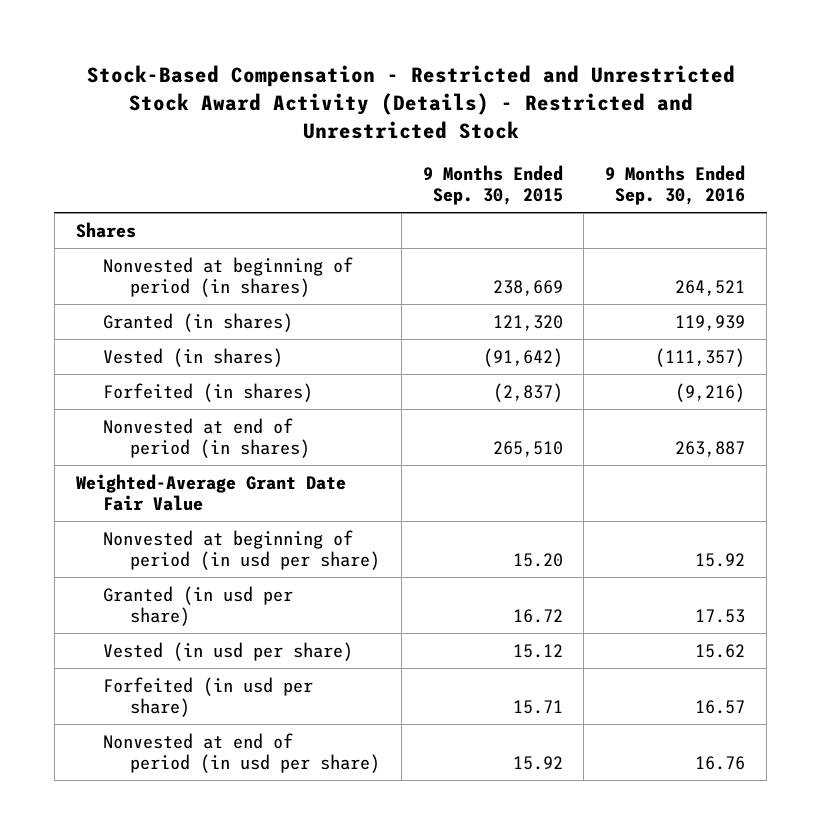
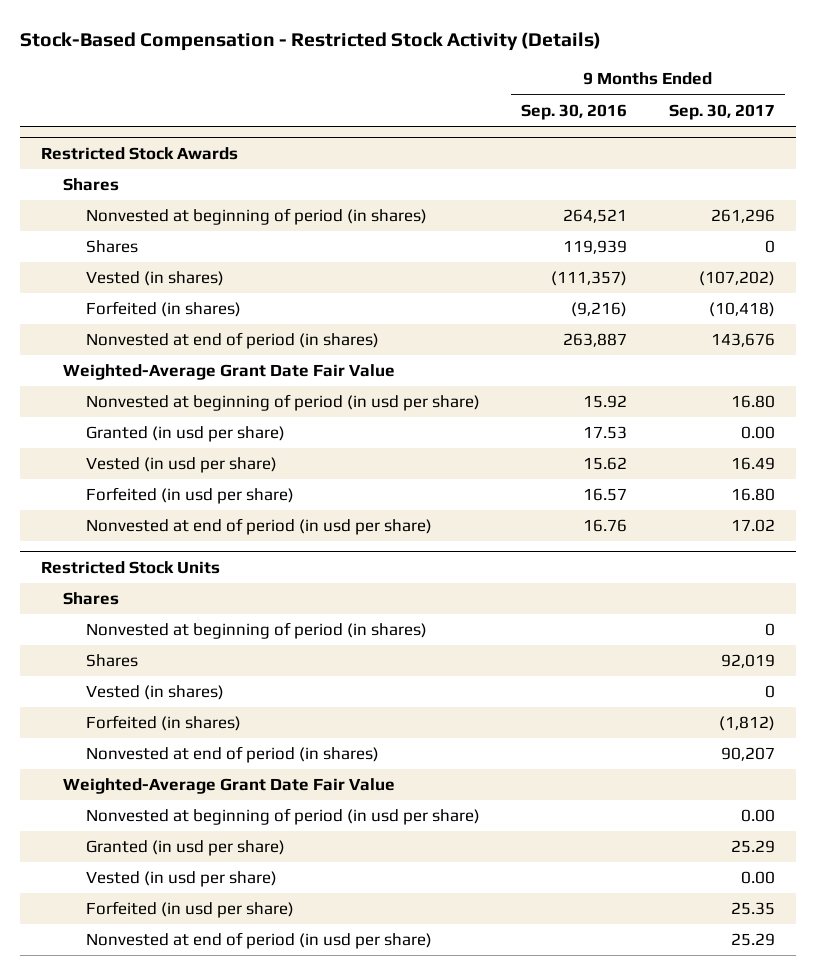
[86,65,735,140] Stock-Based Compensation - Restricted and Unrestricted Stock Award Activity (Details) - Restricted and Unrestricted Stock -> [19,32,601,52] Stock-Based Compensation - Restricted Stock Activity (Details)
[422,165,563,206] 9 Months Ended Sep. 30, 2015 -> none
none -> [668,103,775,120] Sep. 30, 2017
none -> [40,146,238,160] Restricted Stock Awards
[102,312,293,332] Granted (in shares) -> [86,240,139,254] Shares
none -> [40,560,220,574] Restricted Stock Units
none -> [63,592,120,606] Shares
none -> [86,622,428,640] Nonvested at beginning of period (in shares)
none -> [86,654,139,668] Shares
none -> [86,685,225,701] Vested (in shares)
none -> [86,715,242,732] Forfeited (in shares)
none -> [86,746,380,764] Nonvested at end of period (in shares)
none -> [63,778,396,795] Weighted-Average Grant Date Fair Value
none -> [86,808,481,826] Nonvested at beginning of period (in usd per share)
none -> [86,840,286,857] Granted (in usd per share)
none -> [86,871,278,888] Vested (in usd per share)
none -> [86,901,295,919] Forfeited (in usd per share)
none -> [86,932,433,950] Nonvested at end of period (in usd per share)

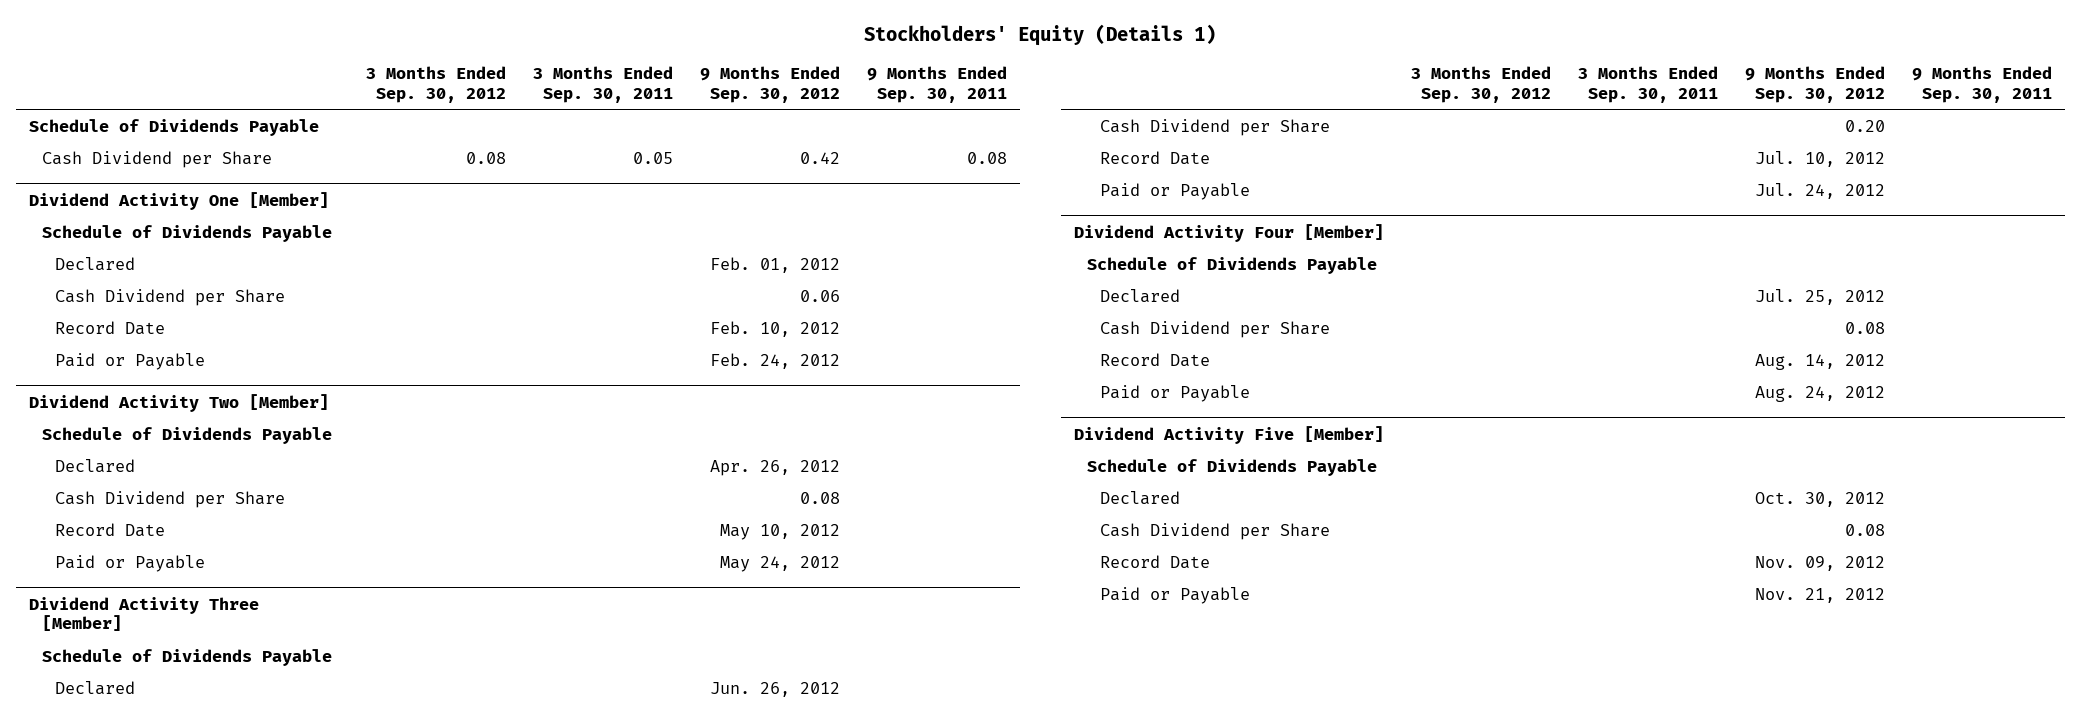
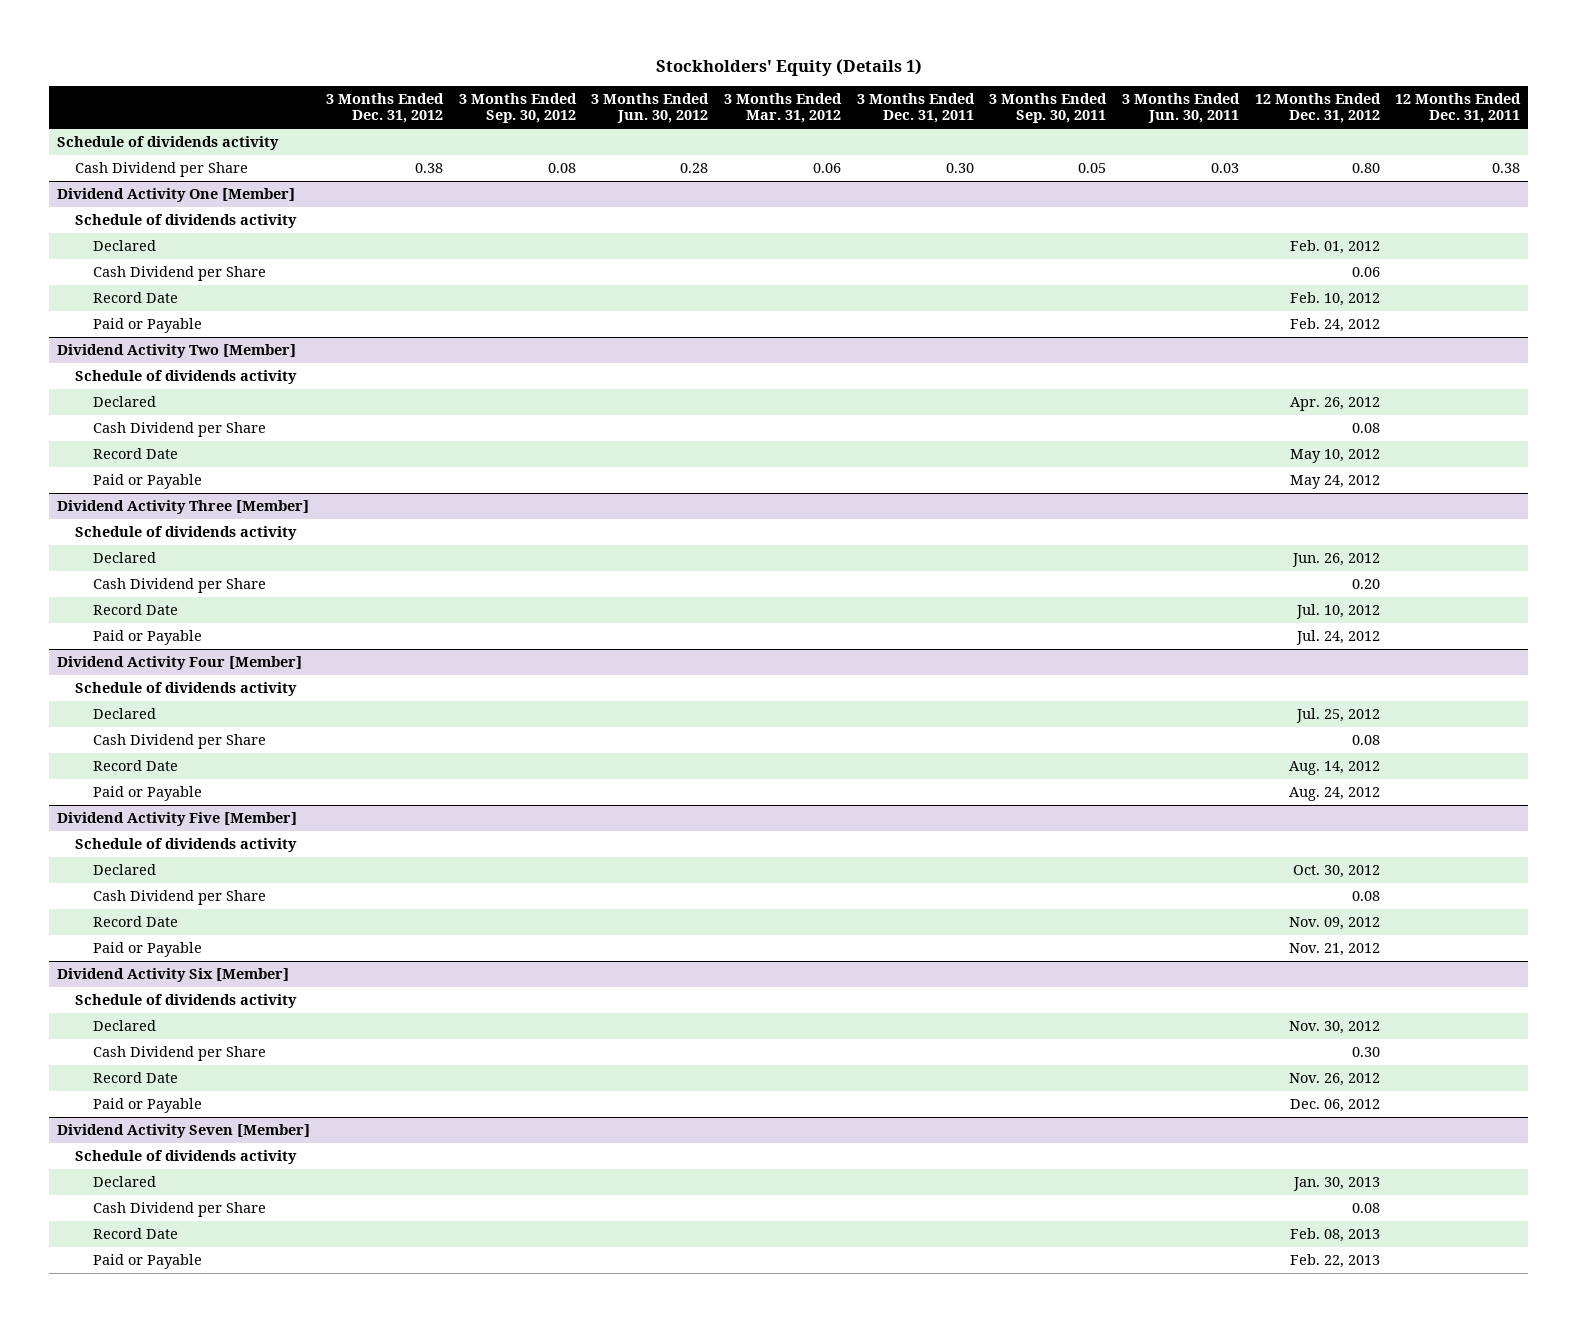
[699,65,840,103] 9 Months Ended Sep. 30, 2012 -> none
[866,65,1007,103] 9 Months Ended Sep. 30, 2011 -> none
none -> [325,92,444,124] 3 Months Ended Dec. 31, 2012
none -> [591,92,710,124] 3 Months Ended Jun. 30, 2012
none -> [723,92,842,124] 3 Months Ended Mar. 31, 2012
none -> [856,92,975,124] 3 Months Ended Dec. 31, 2011
none -> [1122,92,1241,124] 3 Months Ended Jun. 30, 2011
none -> [1254,92,1381,124] 12 Months Ended Dec. 31, 2012
none -> [1395,92,1522,124] 12 Months Ended Dec. 31, 2011
[29,118,320,136] Schedule of Dividends Payable -> [57,136,280,151] Schedule of dividends activity
[42,224,333,242] Schedule of Dividends Payable -> [75,214,298,229] Schedule of dividends activity
[42,426,333,444] Schedule of Dividends Payable -> [75,370,298,385] Schedule of dividends activity
[42,648,333,666] Schedule of Dividends Payable -> [75,526,298,541] Schedule of dividends activity
[1087,256,1378,274] Schedule of Dividends Payable -> [75,682,298,697] Schedule of dividends activity
[1087,458,1378,476] Schedule of Dividends Payable -> [75,838,298,853] Schedule of dividends activity
none -> [57,968,290,983] Dividend Activity Six [Member]
none -> [75,994,298,1009] Schedule of dividends activity
none -> [92,1020,156,1032] Declared
none -> [92,1046,266,1062] Cash Dividend per Share
none -> [92,1072,178,1084] Record Date
none -> [92,1098,202,1114] Paid or Payable
none -> [57,1124,311,1139] Dividend Activity Seven [Member]
none -> [75,1150,298,1165] Schedule of dividends activity
none -> [92,1176,156,1188] Declared
none -> [92,1202,266,1218] Cash Dividend per Share
none -> [92,1228,178,1240] Record Date
none -> [92,1254,202,1270] Paid or Payable

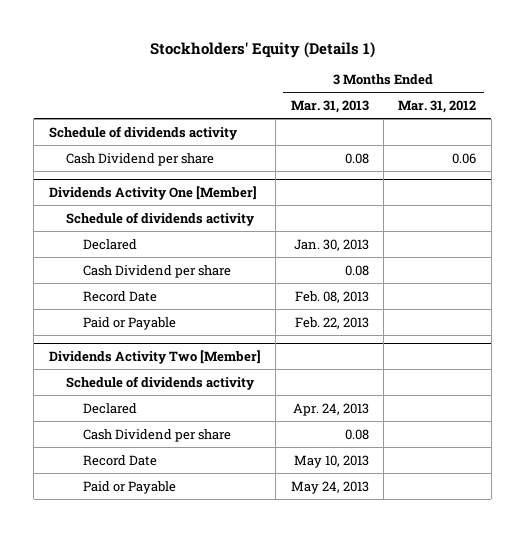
[325,92,444,124] 3 Months Ended Dec. 31, 2012 -> none
[458,92,577,124] 3 Months Ended Sep. 30, 2012 -> none
[591,92,710,124] 3 Months Ended Jun. 30, 2012 -> none
[856,92,975,124] 3 Months Ended Dec. 31, 2011 -> none
[989,92,1108,124] 3 Months Ended Sep. 30, 2011 -> none
[1122,92,1241,124] 3 Months Ended Jun. 30, 2011 -> none
[1254,92,1381,124] 12 Months Ended Dec. 31, 2012 -> none
[1395,92,1522,124] 12 Months Ended Dec. 31, 2011 -> none
none -> [290,99,369,113] Mar. 31, 2013
[75,162,249,178] Cash Dividend per Share -> [65,152,214,166] Cash Dividend per share
[57,188,296,203] Dividend Activity One [Member] -> [48,185,257,200] Dividends Activity One [Member]
[92,266,266,282] Cash Dividend per Share -> [83,264,232,278] Cash Dividend per share
[57,344,297,359] Dividend Activity Two [Member] -> [48,349,261,364] Dividends Activity Two [Member]
[92,422,266,438] Cash Dividend per Share -> [83,428,232,442] Cash Dividend per share
[57,500,310,515] Dividend Activity Three [Member] -> none
[75,526,298,541] Schedule of dividends activity -> none
[92,552,156,564] Declared -> none
[92,578,266,594] Cash Dividend per Share -> none
[92,604,178,616] Record Date -> none
[92,630,202,646] Paid or Payable -> none
[57,656,303,671] Dividend Activity Four [Member] -> none
[75,682,298,697] Schedule of dividends activity -> none
[92,708,156,720] Declared -> none
[92,734,266,750] Cash Dividend per Share -> none
[92,760,178,772] Record Date -> none
[92,786,202,802] Paid or Payable -> none
[57,812,298,827] Dividend Activity Five [Member] -> none
[75,838,298,853] Schedule of dividends activity -> none
[92,864,156,876] Declared -> none
[92,890,266,906] Cash Dividend per Share -> none
[92,916,178,928] Record Date -> none
[92,942,202,958] Paid or Payable -> none
[57,968,290,983] Dividend Activity Six [Member] -> none
[75,994,298,1009] Schedule of dividends activity -> none
[92,1020,156,1032] Declared -> none
[92,1046,266,1062] Cash Dividend per Share -> none
[92,1072,178,1084] Record Date -> none
[92,1098,202,1114] Paid or Payable -> none
[57,1124,311,1139] Dividend Activity Seven [Member] -> none
[75,1150,298,1165] Schedule of dividends activity -> none
[92,1176,156,1188] Declared -> none
[92,1202,266,1218] Cash Dividend per Share -> none
[92,1228,178,1240] Record Date -> none
[92,1254,202,1270] Paid or Payable -> none

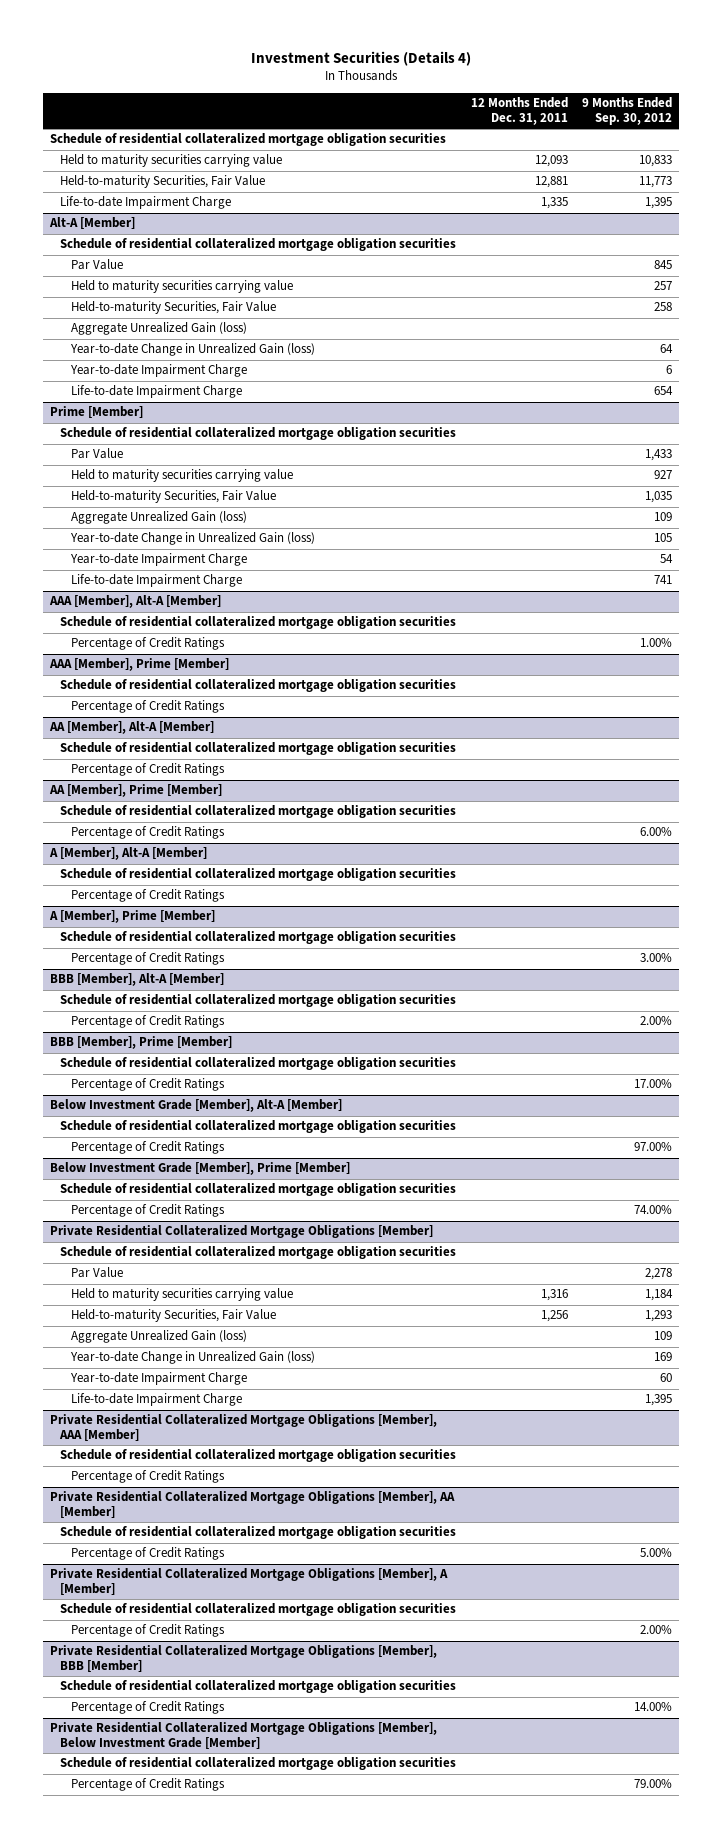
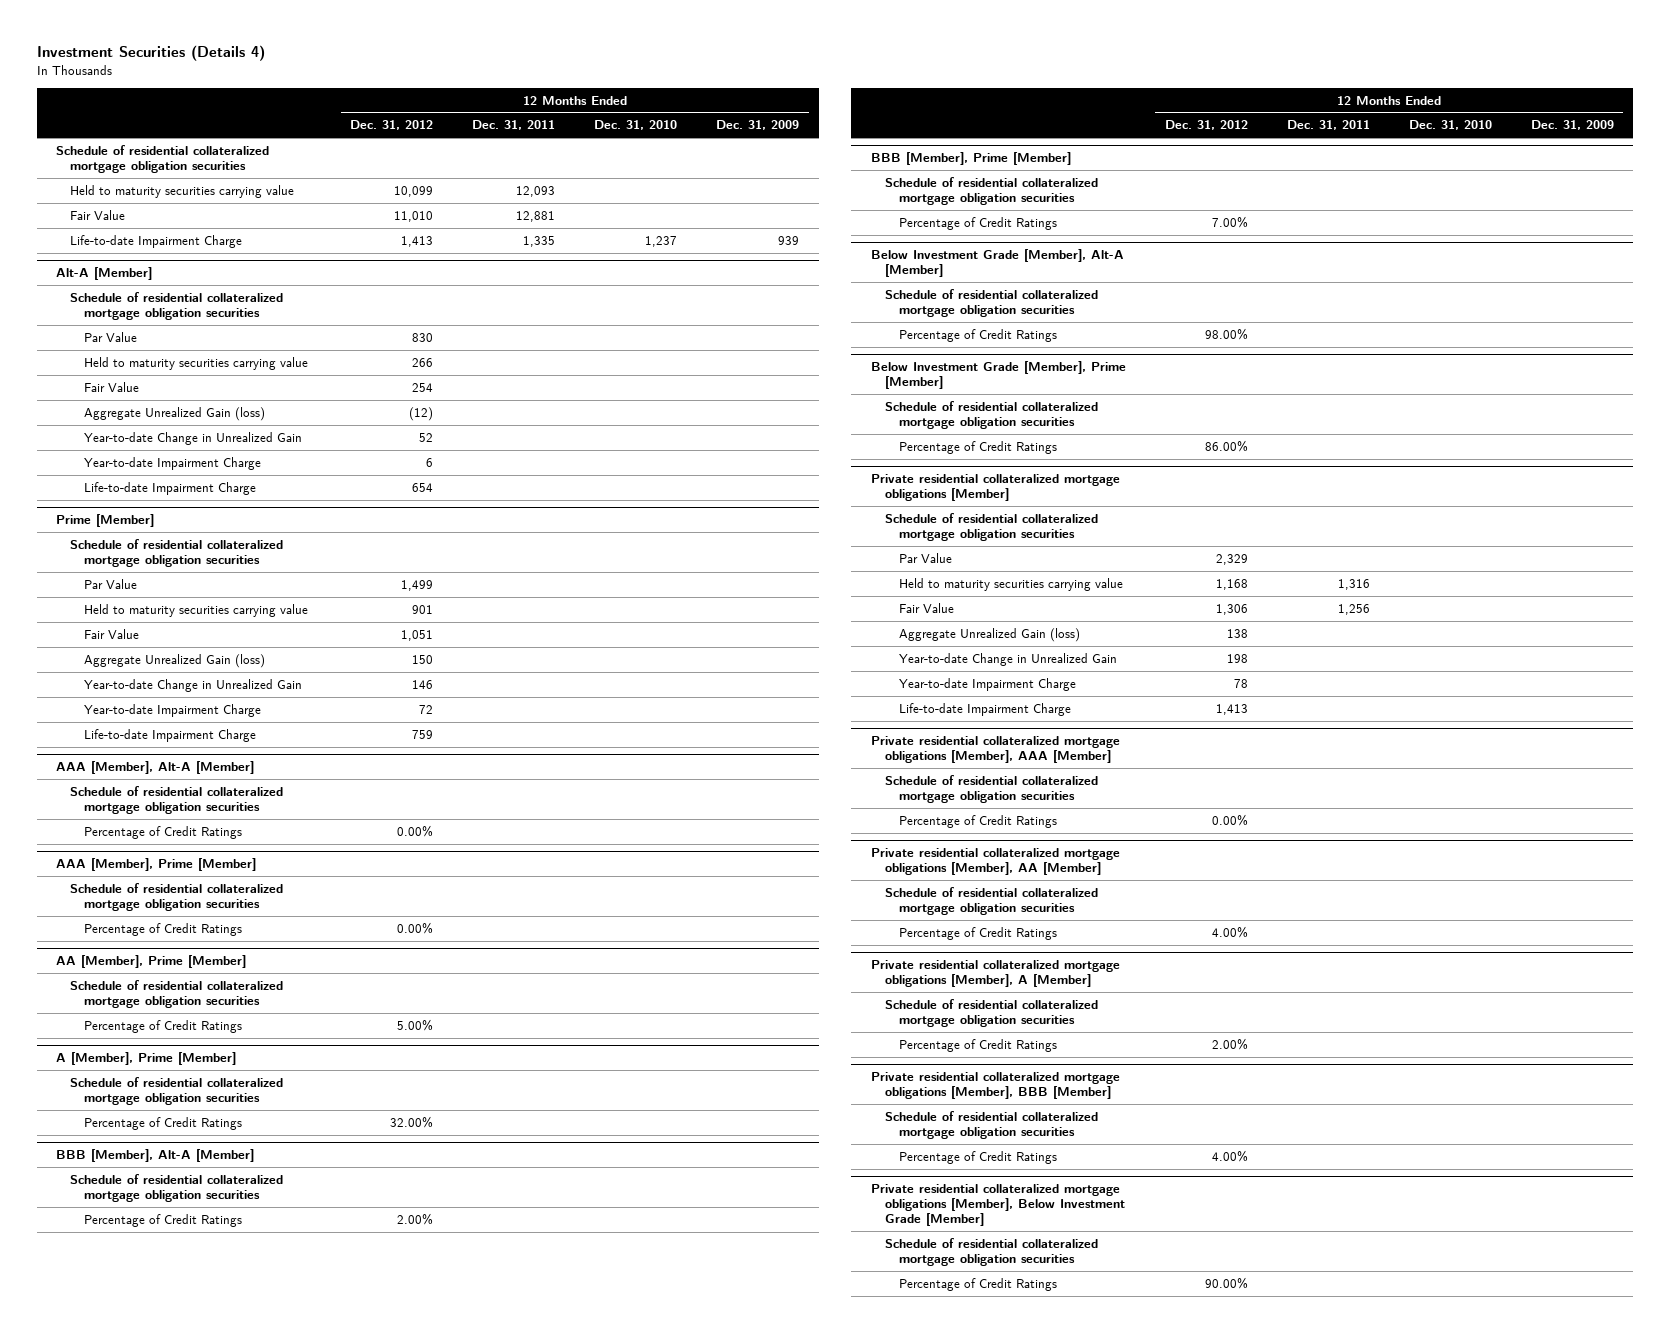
[582,97,673,126] 9 Months Ended Sep. 30, 2012 -> none
none -> [350,120,434,131] Dec. 31, 2012
none -> [594,120,678,131] Dec. 31, 2010
none -> [716,120,800,131] Dec. 31, 2009
[60,175,266,189] Held-to-maturity Securities, Fair Value -> [70,209,126,220] Fair Value
[70,301,276,315] Held-to-maturity Securities, Fair Value -> [84,381,140,392] Fair Value
[69,343,315,357] Year-to-date Change in Unrealized Gain (loss) -> [84,431,303,445] Year-to-date Change in Unrealized Gain
[70,490,276,504] Held-to-maturity Securities, Fair Value -> [84,628,140,639] Fair Value
[69,532,315,546] Year-to-date Change in Unrealized Gain (loss) -> [84,678,303,692] Year-to-date Change in Unrealized Gain
[48,721,214,735] AA [Member], Alt-A [Member] -> none
[60,742,457,756] Schedule of residential collateralized mortgage obligation securities -> none
[70,763,225,777] Percentage of Credit Ratings -> none
[48,847,207,861] A [Member], Alt-A [Member] -> none
[60,868,457,882] Schedule of residential collateralized mortgage obligation securities -> none
[70,889,225,903] Percentage of Credit Ratings -> none
[49,1225,433,1239] Private Residential Collateralized Mortgage Obligations [Member] -> [870,474,1120,502] Private residential collateralized mortgage obligations [Member]
[70,1309,276,1323] Held-to-maturity Securities, Fair Value -> [898,602,954,613] Fair Value
[69,1351,315,1365] Year-to-date Change in Unrealized Gain (loss) -> [898,652,1117,666] Year-to-date Change in Unrealized Gain
[49,1414,437,1442] Private Residential Collateralized Mortgage Obligations [Member], AAA [Member] -> [870,736,1120,764] Private residential collateralized mortgage obligations [Member], AAA [Member]
[49,1491,455,1519] Private Residential Collateralized Mortgage Obligations [Member], AA [Member] -> [870,848,1120,876] Private residential collateralized mortgage obligations [Member], AA [Member]
[49,1568,448,1596] Private Residential Collateralized Mortgage Obligations [Member], A [Member] -> [870,960,1120,988] Private residential collateralized mortgage obligations [Member], A [Member]
[49,1645,437,1673] Private Residential Collateralized Mortgage Obligations [Member], BBB [Member] -> [870,1072,1120,1100] Private residential collateralized mortgage obligations [Member], BBB [Member]
[49,1722,437,1750] Private Residential Collateralized Mortgage Obligations [Member], Below Investment Grade [Member] -> [870,1184,1125,1227] Private residential collateralized mortgage obligations [Member], Below Investment Grade [Member]

